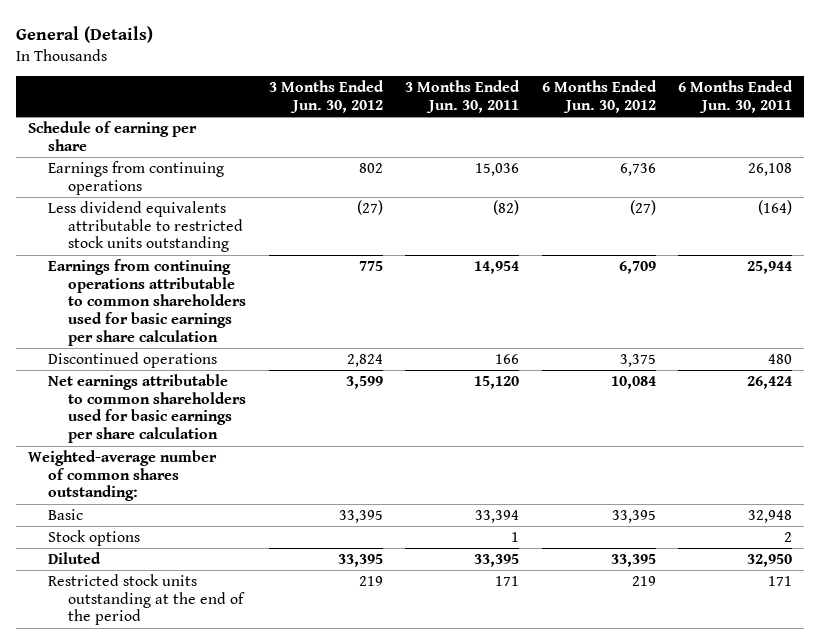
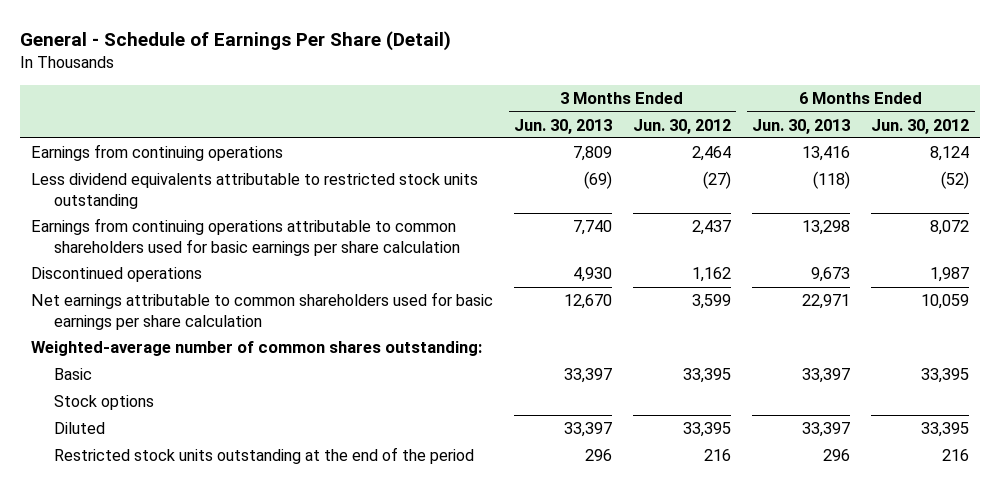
[16,26,154,44] General (Details) -> [20,30,452,51] General - Schedule of Earnings Per Share (Detail)
[405,79,521,113] 3 Months Ended Jun. 30, 2011 -> none
[678,79,794,113] 6 Months Ended Jun. 30, 2011 -> none
none -> [513,118,612,134] Jun. 30, 2013
none -> [752,118,851,134] Jun. 30, 2013
[27,120,197,151] Schedule of earning per share -> none
[358,162,383,173] 802 -> [691,146,731,162] 2,464
[619,162,656,176] 6,736 -> [930,146,970,162] 8,124
[629,199,656,215] (27) -> [941,171,970,190] (52)
[358,260,383,271] 775 -> [691,220,731,236] 2,437
[618,260,656,274] 6,709 -> [930,220,970,236] 8,072
[346,353,383,367] 2,824 -> [691,267,731,283] 1,162
[619,353,656,367] 3,375 -> [930,267,970,283] 1,987
[610,375,656,389] 10,084 -> [921,294,970,310] 10,059
[358,575,383,586] 219 -> [703,449,731,462] 216
[631,575,656,586] 219 -> [942,449,970,462] 216

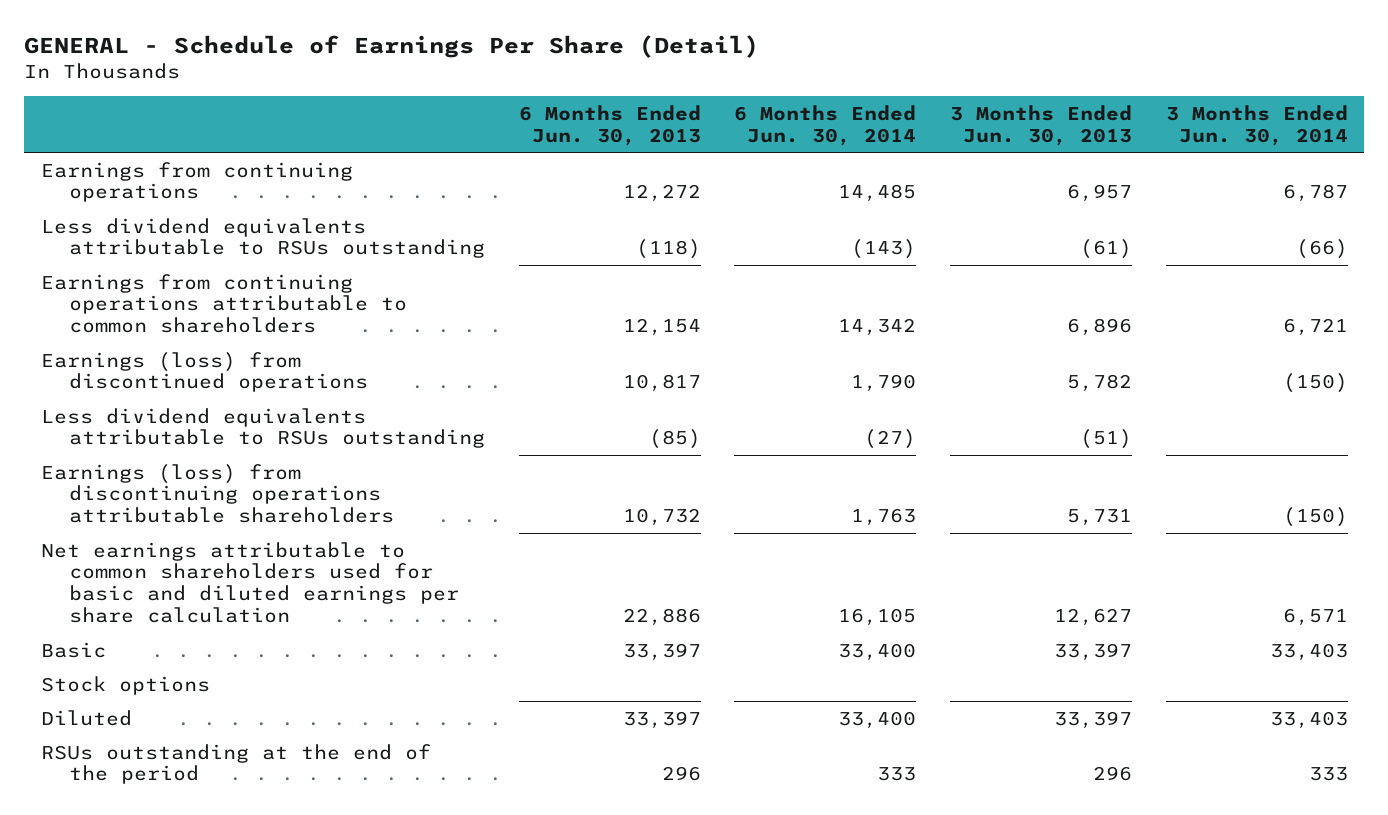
[20,30,452,51] General - Schedule of Earnings Per Share (Detail) -> [23,34,759,58] GENERAL - Schedule of Earnings Per Share (Detail)
[632,118,731,134] Jun. 30, 2012 -> none
[871,118,970,134] Jun. 30, 2012 -> none
none -> [734,104,917,146] 6 Months Ended Jun. 30, 2014
none -> [1165,104,1348,146] 3 Months Ended Jun. 30, 2014
[30,267,202,283] Discontinued operations -> none
[30,341,482,357] Weighted-average number of common shares outstanding: -> none
[572,146,612,162] 7,809 -> [1066,184,1132,203] 6,957
[802,146,851,162] 13,416 -> [622,184,701,203] 12,272
[30,173,478,209] Less dividend equivalents attributable to restricted stock units outstanding -> [40,217,485,259] Less dividend equivalents attributable to RSUs outstanding
[583,171,612,190] (69) -> [1079,239,1132,260] (61)
[30,218,461,256] Earnings from continuing operations attributable to common shareholders used for basic earnings per share calculation -> [40,273,407,334] Earnings from continuing operations attributable to common shareholders
[572,220,612,236] 7,740 -> [1066,318,1132,337] 6,896
[802,220,851,236] 13,298 -> [622,318,701,337] 12,154
none -> [40,351,368,393] Earnings (loss) from discontinued operations
none -> [40,407,485,449] Less dividend equivalents attributable to RSUs outstanding
none -> [40,463,394,524] Earnings (loss) from discontinuing operations attributable shareholders
[30,292,493,330] Net earnings attributable to common shareholders used for basic earnings per share calculation -> [40,541,459,624] Net earnings attributable to common shareholders used for basic and diluted earnings per share calculation
[563,294,612,310] 12,670 -> [1053,608,1132,627] 12,627
[802,294,851,310] 22,971 -> [622,608,701,627] 22,886
[54,447,475,465] Restricted stock units outstanding at the end of the period -> [40,743,431,785] RSUs outstanding at the end of the period

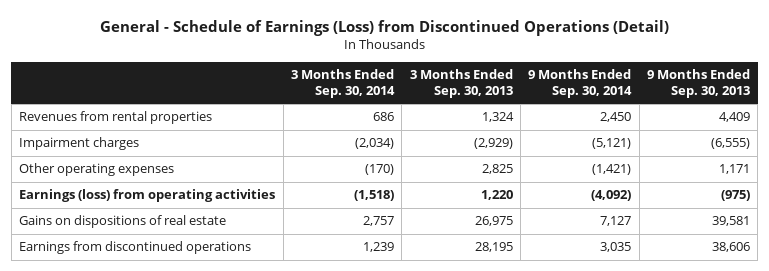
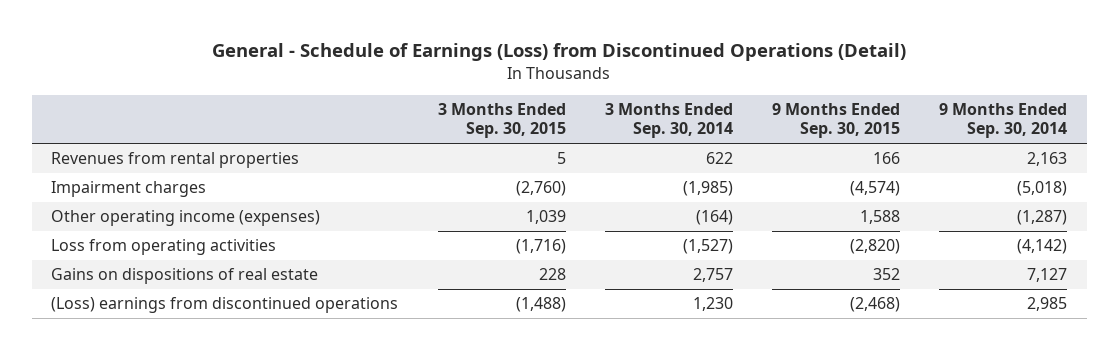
[409,69,513,98] 3 Months Ended Sep. 30, 2013 -> none
[647,69,751,98] 9 Months Ended Sep. 30, 2013 -> none
none -> [437,103,566,139] 3 Months Ended Sep. 30, 2015
none -> [772,103,901,139] 9 Months Ended Sep. 30, 2015
[372,112,394,122] 686 -> [705,152,733,165] 622
[600,112,632,123] 2,450 -> [1027,152,1068,167] 2,163
[354,138,394,150] (2,034) -> [682,181,733,197] (1,985)
[592,138,632,150] (5,121) -> [1017,181,1068,197] (5,018)
[19,163,175,177] Other operating expenses -> [51,210,321,227] Other operating income (expenses)
[364,164,394,176] (170) -> [695,210,733,226] (164)
[592,164,632,176] (1,421) -> [1017,210,1068,226] (1,287)
[19,189,276,203] Earnings (loss) from operating activities -> [51,239,277,256] Loss from operating activities
[353,190,394,202] (1,518) -> [682,239,733,255] (1,527)
[591,190,632,202] (4,092) -> [1017,239,1068,255] (4,142)
[19,241,252,255] Earnings from discontinued operations -> [51,297,399,314] (Loss) earnings from discontinued operations
[362,242,394,253] 1,239 -> [692,297,733,312] 1,230
[600,242,632,253] 3,035 -> [1027,297,1068,312] 2,985

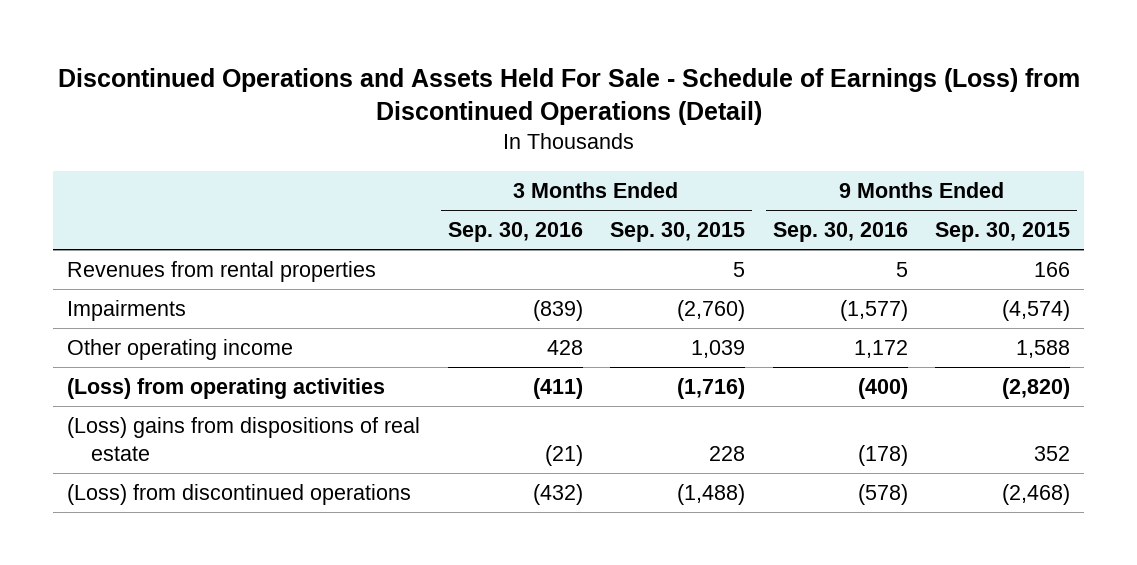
[212,42,907,61] General - Schedule of Earnings (Loss) from Discontinued Operations (Detail) -> [57,67,1080,126] Discontinued Operations and Assets Held For Sale - Schedule of Earnings (Loss) from Discontinued Operations (Detail)
[604,103,733,139] 3 Months Ended Sep. 30, 2014 -> none
[939,103,1068,139] 9 Months Ended Sep. 30, 2014 -> none
none -> [447,222,583,243] Sep. 30, 2016
none -> [772,222,908,243] Sep. 30, 2016
[51,181,207,198] Impairment charges -> [67,300,187,322] Impairments
[51,210,321,227] Other operating income (expenses) -> [67,339,294,361] Other operating income
[51,239,277,256] Loss from operating activities -> [67,378,386,400] (Loss) from operating activities
[51,268,319,285] Gains on dispositions of real estate -> [67,417,421,461] (Loss) gains from dispositions of real estate
[51,297,399,314] (Loss) earnings from discontinued operations -> [67,484,412,506] (Loss) from discontinued operations

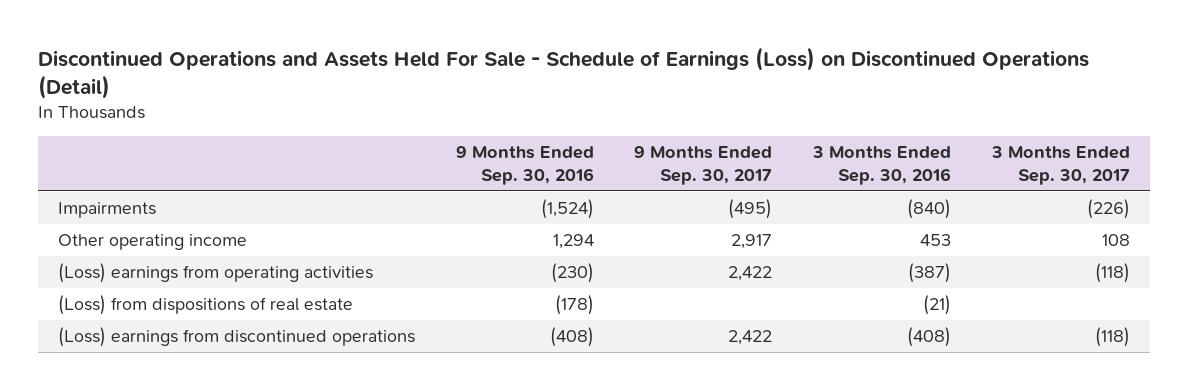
[57,67,1080,126] Discontinued Operations and Assets Held For Sale - Schedule of Earnings (Loss) from Discontinued Operations (Detail) -> [37,46,1089,99] Discontinued Operations and Assets Held For Sale - Schedule of Earnings (Loss) on Discontinued Operations (Detail)
[610,222,746,243] Sep. 30, 2015 -> none
[935,222,1071,243] Sep. 30, 2015 -> none
none -> [634,146,773,186] 9 Months Ended Sep. 30, 2017
none -> [991,146,1131,186] 3 Months Ended Sep. 30, 2017
[67,261,377,283] Revenues from rental properties -> none
[532,300,583,322] (839) -> [907,198,952,219] (840)
[839,300,908,322] (1,577) -> [540,198,594,219] (1,524)
[546,340,583,356] 428 -> [920,233,952,246] 453
[853,340,908,359] 1,172 -> [552,233,594,249] 1,294
[67,378,386,400] (Loss) from operating activities -> [57,262,373,283] (Loss) earnings from operating activities
[532,378,583,400] (411) -> [908,262,952,283] (387)
[857,378,908,400] (400) -> [550,262,594,283] (230)
[67,417,421,461] (Loss) gains from dispositions of real estate -> [57,294,353,315] (Loss) from dispositions of real estate
[67,484,412,506] (Loss) from discontinued operations -> [57,326,415,347] (Loss) earnings from discontinued operations
[532,484,583,506] (432) -> [907,326,952,347] (408)
[857,484,908,506] (578) -> [549,326,594,347] (408)

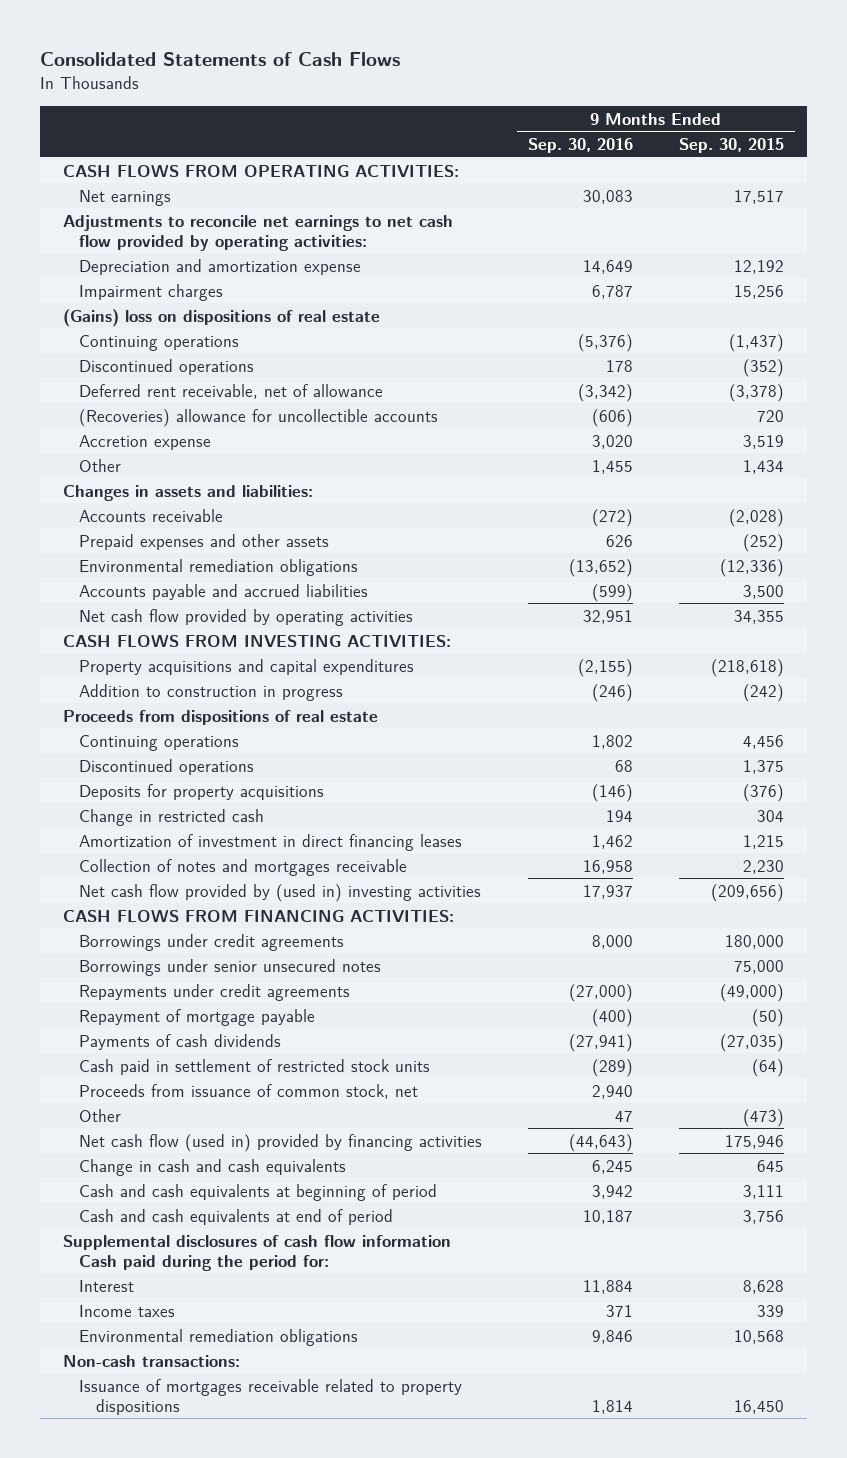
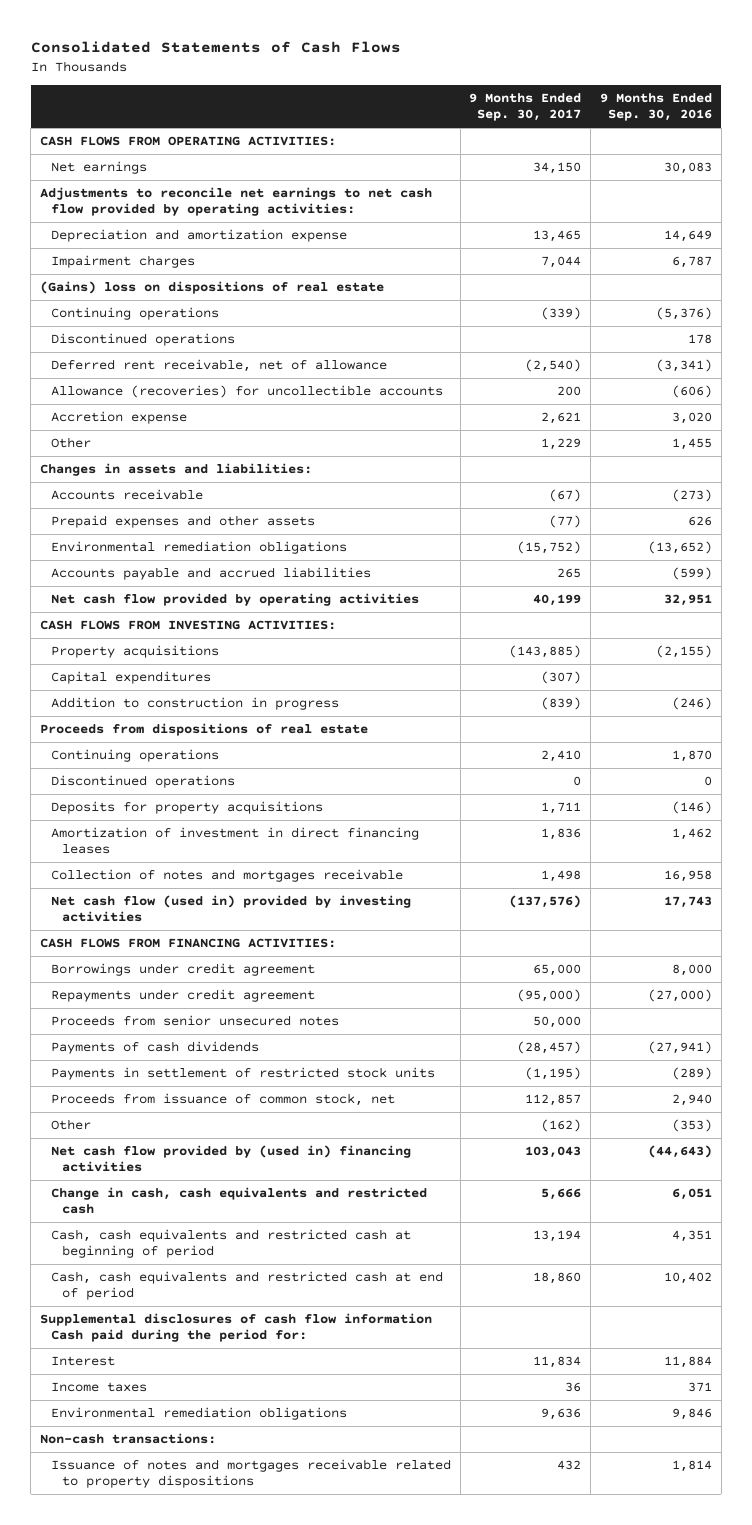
[678,138,784,154] Sep. 30, 2015 -> none
none -> [469,93,582,122] 9 Months Ended Sep. 30, 2017
[578,383,634,402] (3,342) -> [655,358,712,372] (3,341)
[79,408,439,427] (Recoveries) allowance for uncollectible accounts -> [50,384,443,398] Allowance (recoveries) for uncollectible accounts
[592,508,634,527] (272) -> [671,488,712,502] (273)
[79,658,415,675] Property acquisitions and capital expenditures -> [50,644,219,658] Property acquisitions
none -> [50,670,211,684] Capital expenditures
[592,734,634,749] 1,802 -> [671,749,712,762] 1,870
[615,759,634,772] 68 -> [703,775,712,786] 0
[79,808,265,826] Change in restricted cash -> none
[79,883,482,902] Net cash flow provided by (used in) investing activities -> [50,894,411,923] Net cash flow (used in) provided by investing activities
[583,884,634,899] 17,937 -> [663,895,712,908] 17,743
[79,958,382,976] Borrowings under senior unsecured notes -> none
[79,1008,316,1026] Repayment of mortgage payable -> none
[79,933,345,951] Borrowings under credit agreements -> [50,962,315,976] Borrowings under credit agreement
[79,983,351,1001] Repayments under credit agreements -> [50,988,315,1002] Repayments under credit agreement
none -> [50,1014,339,1026] Proceeds from senior unsecured notes
[79,1058,431,1075] Cash paid in settlement of restricted stock units -> [50,1066,435,1080] Payments in settlement of restricted stock units
[615,1109,634,1122] 47 -> [671,1118,712,1132] (353)
[79,1133,483,1152] Net cash flow (used in) provided by financing activities -> [50,1144,411,1173] Net cash flow provided by (used in) financing activities
[79,1158,347,1176] Change in cash and cash equivalents -> [50,1186,427,1215] Change in cash, cash equivalents and restricted cash
[592,1159,634,1174] 6,245 -> [671,1187,712,1200] 6,051
[79,1183,438,1201] Cash and cash equivalents at beginning of period -> [50,1228,411,1259] Cash, cash equivalents and restricted cash at beginning of period
[592,1184,634,1199] 3,942 -> [671,1229,712,1242] 4,351
[79,1208,394,1225] Cash and cash equivalents at end of period -> [50,1270,443,1301] Cash, cash equivalents and restricted cash at end of period
[583,1209,634,1224] 10,187 -> [663,1271,712,1284] 10,402
[79,1378,463,1415] Issuance of mortgages receivable related to property dispositions -> [50,1458,451,1489] Issuance of notes and mortgages receivable related to property dispositions

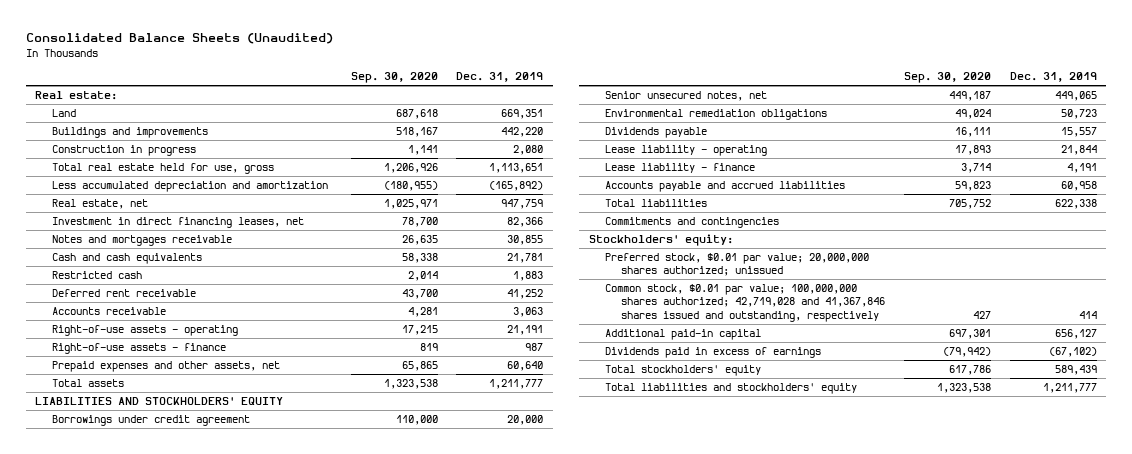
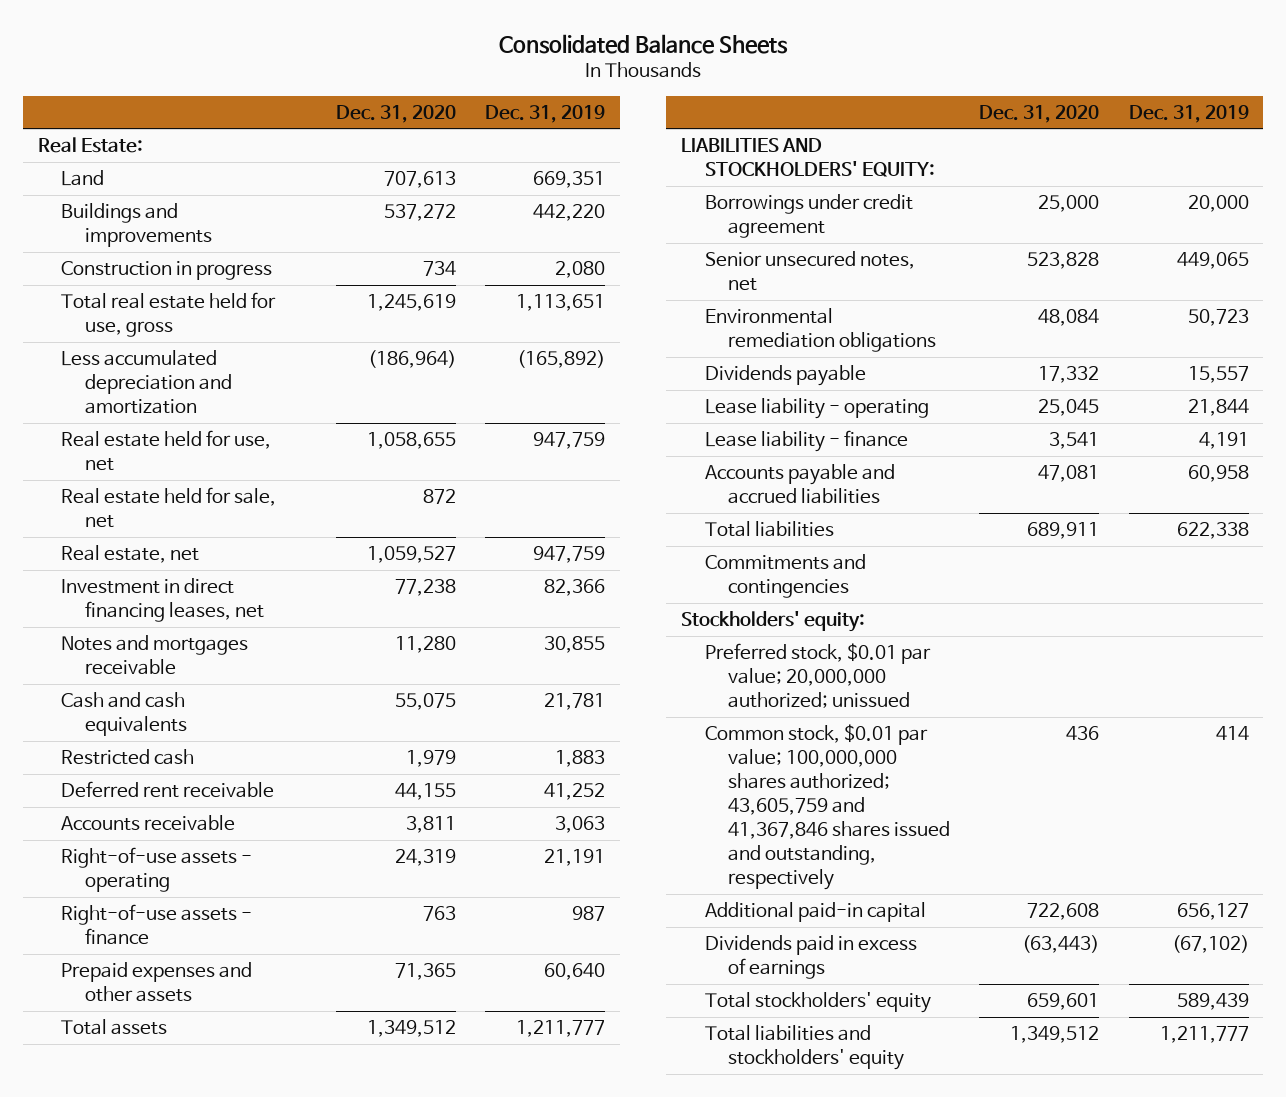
[26,33,334,45] Consolidated Balance Sheets (Unaudited) -> [499,34,789,55] Consolidated Balance Sheets
[350,72,438,84] Sep. 30, 2020 -> none
none -> [336,104,457,123] Dec. 31, 2020
[35,91,118,101] Real estate: -> [37,137,143,154] Real Estate:
none -> [61,430,272,472] Real estate held for use, net
none -> [61,487,277,529] Real estate held for sale, net
[51,361,280,373] Prepaid expenses and other assets, net -> [61,962,253,1003] Prepaid expenses and other assets
[35,396,284,406] LIABILITIES AND STOCKHOLDERS' EQUITY -> [680,138,935,178] LIABILITIES AND STOCKHOLDERS' EQUITY:
[604,253,869,277] Preferred stock, $0.01 par value; 20,000,000 shares authorized; unissued -> [704,643,931,709] Preferred stock, $0.01 par value; 20,000,000 authorized; unissued
[604,284,886,322] Common stock, $0.01 par value; 100,000,000 shares authorized; 42,719,028 and 41,367,846 shares issued and outstanding, respectively -> [704,724,951,891] Common stock, $0.01 par value; 100,000,000 shares authorized; 43,605,759 and 41,367,846 shares issued and outstanding, respectively

